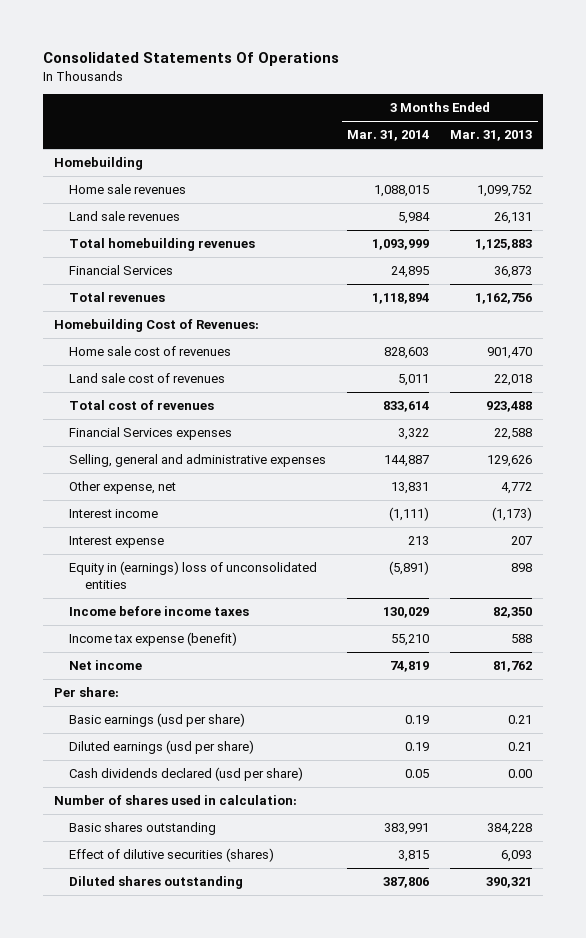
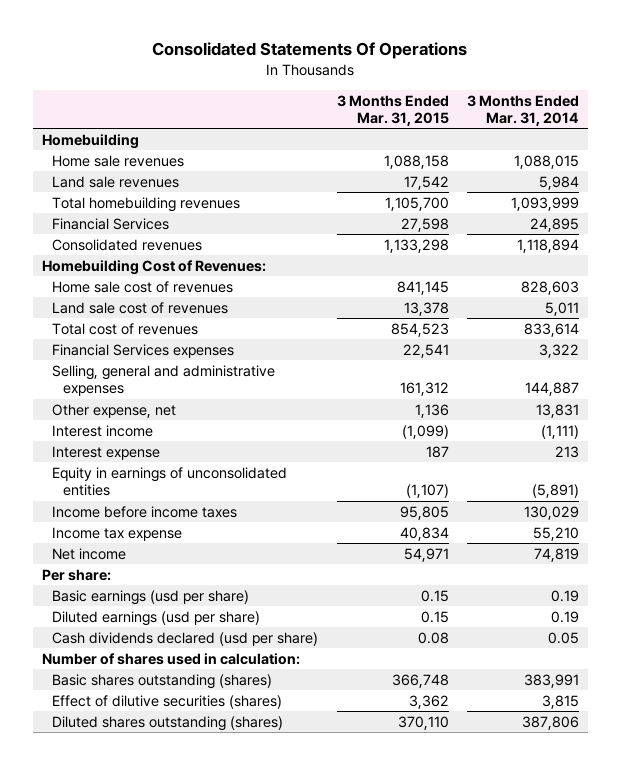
[450,130,533,142] Mar. 31, 2013 -> none
none -> [336,94,449,127] 3 Months Ended Mar. 31, 2015
[69,292,166,303] Total revenues -> [52,238,203,251] Consolidated revenues
[69,561,318,590] Equity in (earnings) loss of unconsolidated entities -> [52,466,288,497] Equity in earnings of unconsolidated entities
[69,632,238,647] Income tax expense (benefit) -> [52,526,183,541] Income tax expense
[69,822,217,836] Basic shares outstanding -> [52,673,273,689] Basic shares outstanding (shares)
[69,876,244,890] Diluted shares outstanding -> [52,715,284,731] Diluted shares outstanding (shares)

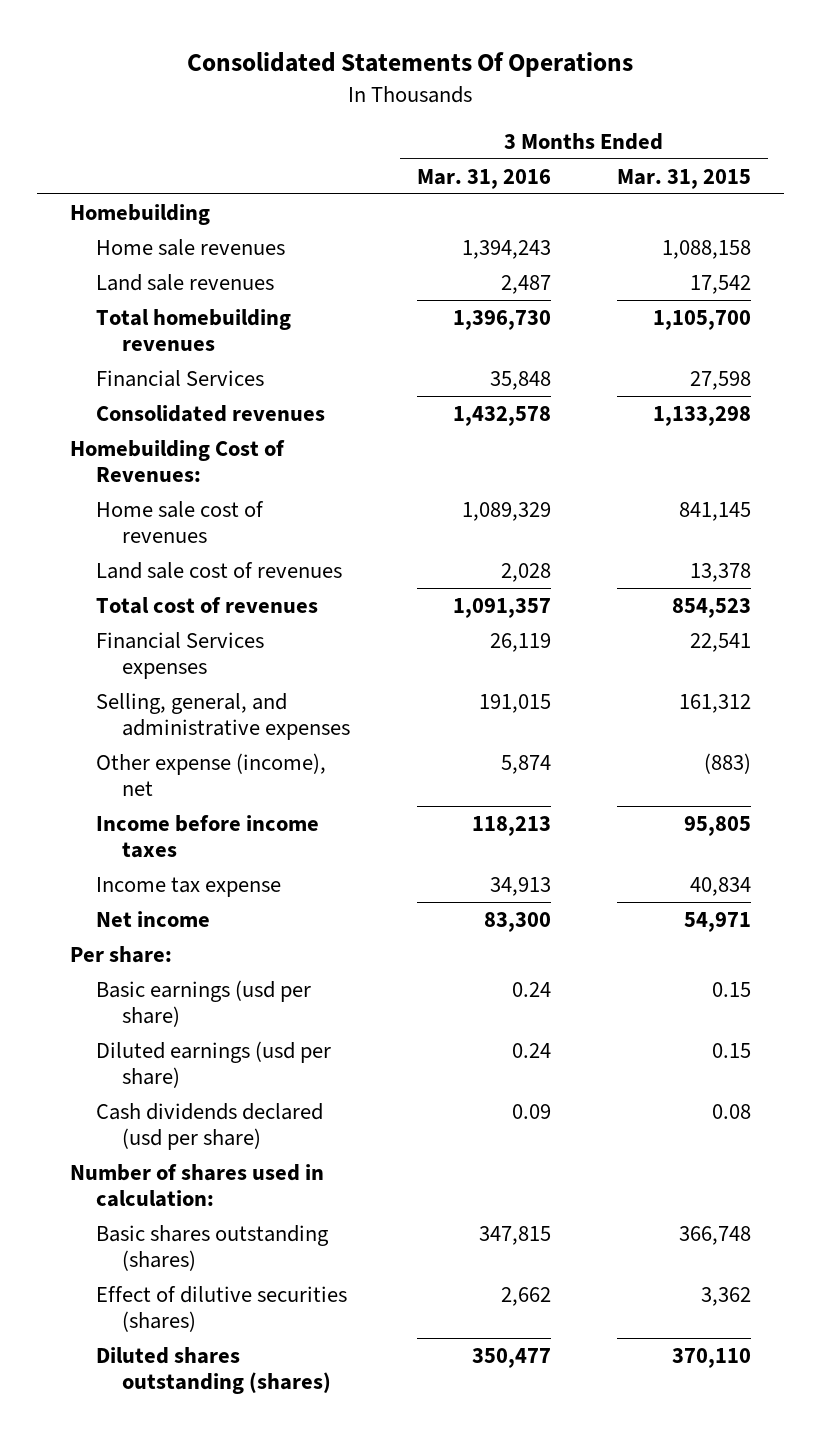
[467,94,580,127] 3 Months Ended Mar. 31, 2014 -> none
none -> [416,168,551,189] Mar. 31, 2016
[52,424,154,437] Interest income -> none
[52,445,161,460] Interest expense -> none
[52,466,288,497] Equity in earnings of unconsolidated entities -> none
[52,364,276,397] Selling, general and administrative expenses -> [96,692,351,741] Selling, general, and administrative expenses
[52,403,177,418] Other expense, net -> [96,752,327,797] Other expense (income), net
[414,403,449,418] 1,136 -> [704,752,752,774] (883)

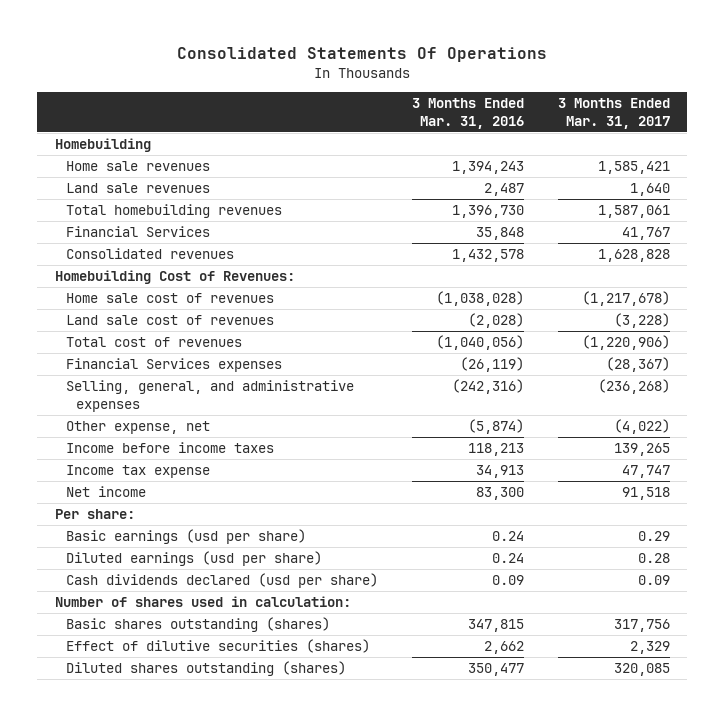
[617,168,752,189] Mar. 31, 2015 -> none
none -> [558,97,671,129] 3 Months Ended Mar. 31, 2017
[461,501,551,521] 1,089,329 -> [435,291,524,307] (1,038,028)
[500,562,551,582] 2,028 -> [467,313,524,329] (2,028)
[452,597,551,618] 1,091,357 -> [435,335,524,351] (1,040,056)
[489,632,551,652] 26,119 -> [459,357,524,373] (26,119)
[478,693,551,713] 191,015 -> [451,379,524,395] (242,316)
[96,752,327,797] Other expense (income), net -> [65,421,210,435] Other expense, net
[500,754,551,774] 5,874 -> [467,419,524,435] (5,874)

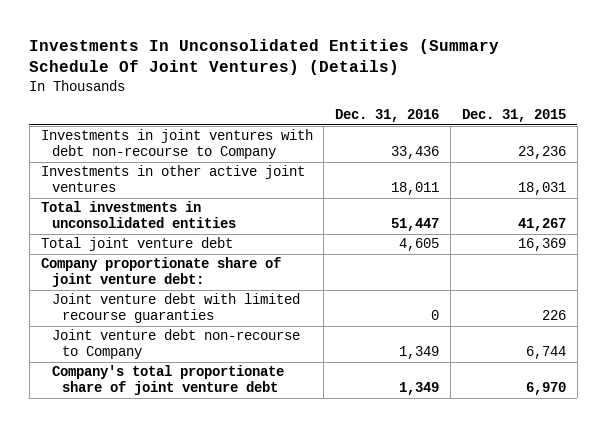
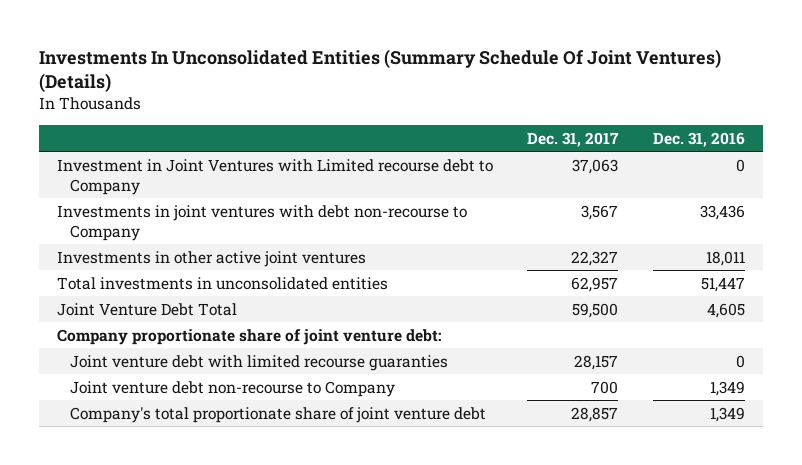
[461,109,566,123] Dec. 31, 2015 -> none
none -> [527,131,620,147] Dec. 31, 2017
none -> [56,158,493,195] Investment in Joint Ventures with Limited recourse debt to Company
[40,237,233,252] Total joint venture debt -> [56,302,237,316] Joint Venture Debt Total

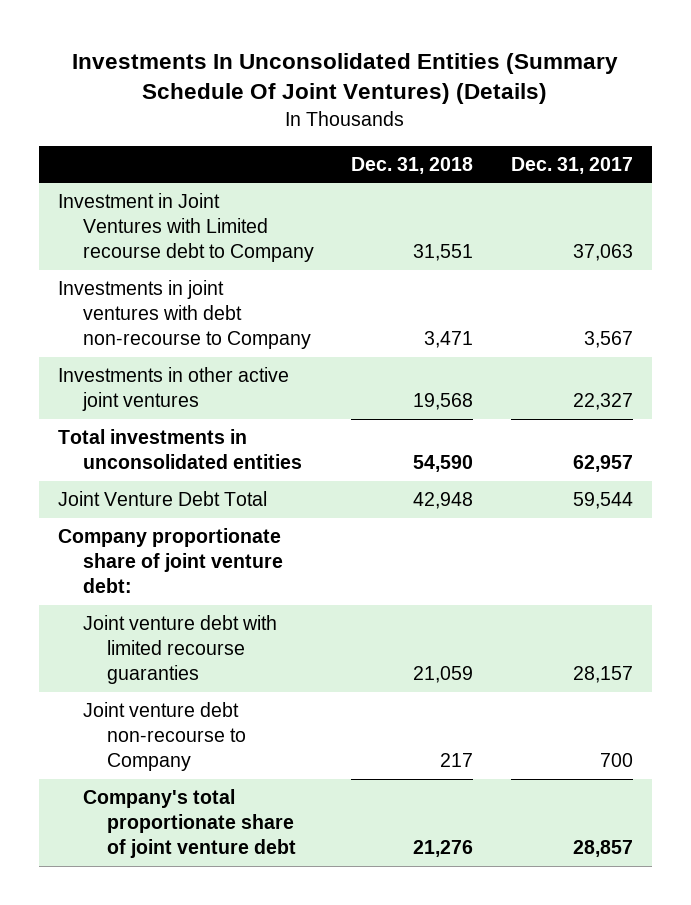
[653,131,746,147] Dec. 31, 2016 -> none
none -> [351,156,474,174] Dec. 31, 2018
[572,302,619,318] 59,500 -> [573,492,634,510] 59,544

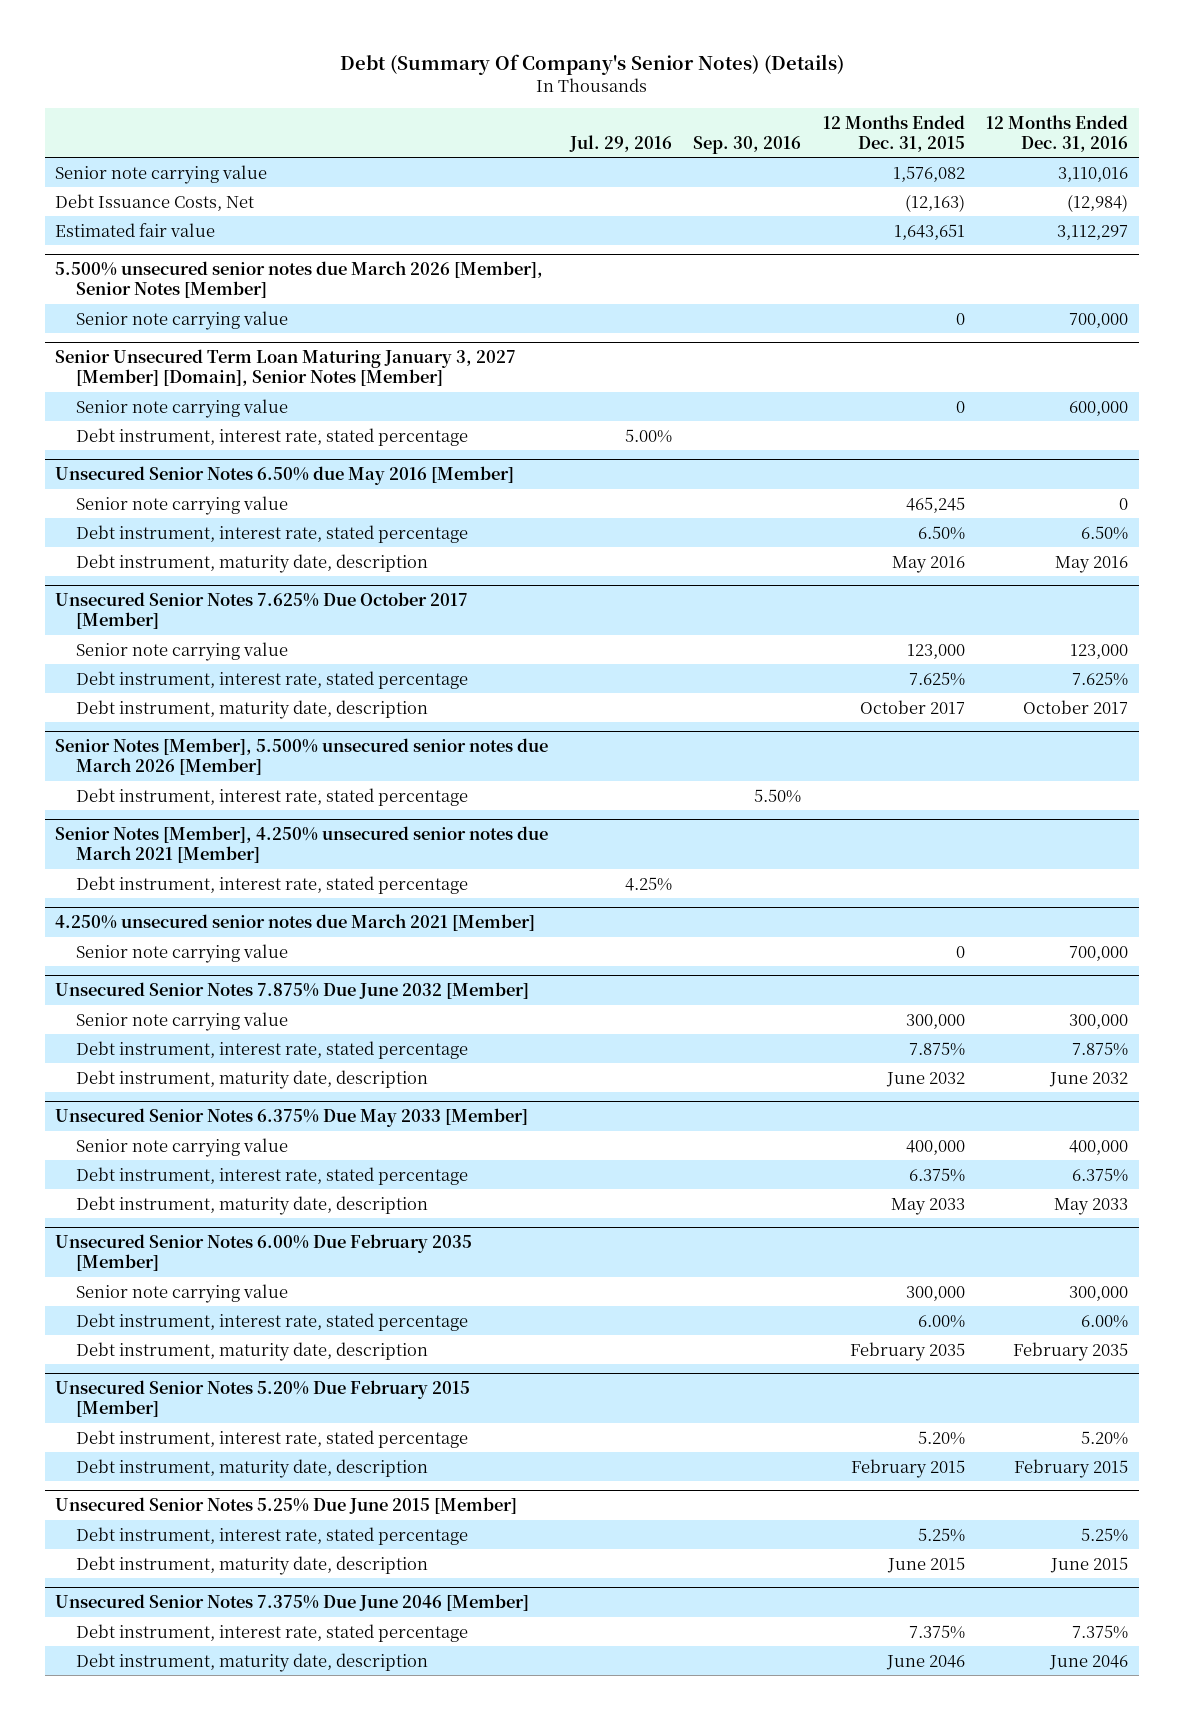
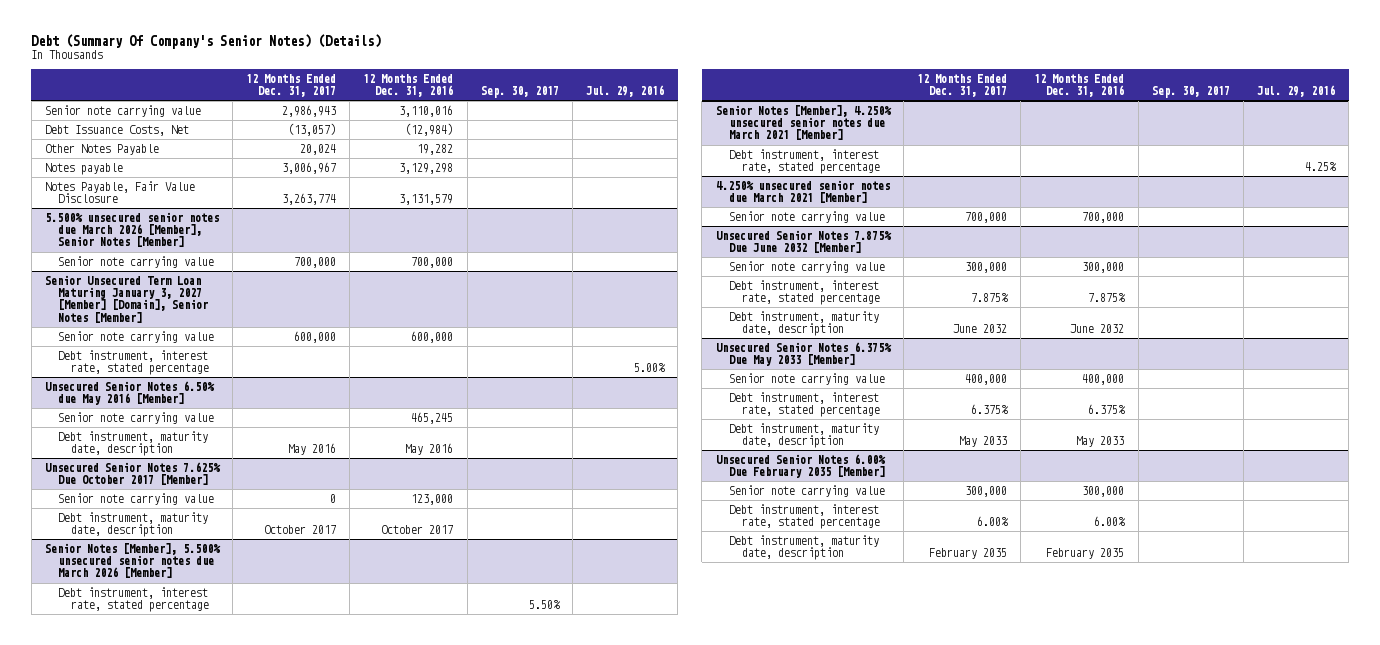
[693,135,802,154] Sep. 30, 2016 -> none
[822,114,965,152] 12 Months Ended Dec. 31, 2015 -> none
none -> [246,73,337,97] 12 Months Ended Dec. 31, 2017
none -> [480,85,559,98] Sep. 30, 2017
[55,222,216,237] Estimated fair value -> none
none -> [44,144,159,156] Other Notes Payable
none -> [44,163,123,176] Notes payable
none -> [44,181,195,204] Notes Payable, Fair Value Disclosure
[75,524,468,543] Debt instrument, interest rate, stated percentage -> none
[1119,497,1129,510] 0 -> [411,412,454,425] 465,245
[75,670,468,689] Debt instrument, interest rate, stated percentage -> none
[55,1380,471,1418] Unsecured Senior Notes 5.20% Due February 2015 [Member] -> none
[75,1429,468,1448] Debt instrument, interest rate, stated percentage -> none
[75,1458,428,1478] Debt instrument, maturity date, description -> none
[55,1497,518,1515] Unsecured Senior Notes 5.25% Due June 2015 [Member] -> none
[75,1526,468,1545] Debt instrument, interest rate, stated percentage -> none
[75,1555,428,1575] Debt instrument, maturity date, description -> none
[55,1594,530,1612] Unsecured Senior Notes 7.375% Due June 2046 [Member] -> none
[75,1623,468,1642] Debt instrument, interest rate, stated percentage -> none
[75,1652,428,1672] Debt instrument, maturity date, description -> none

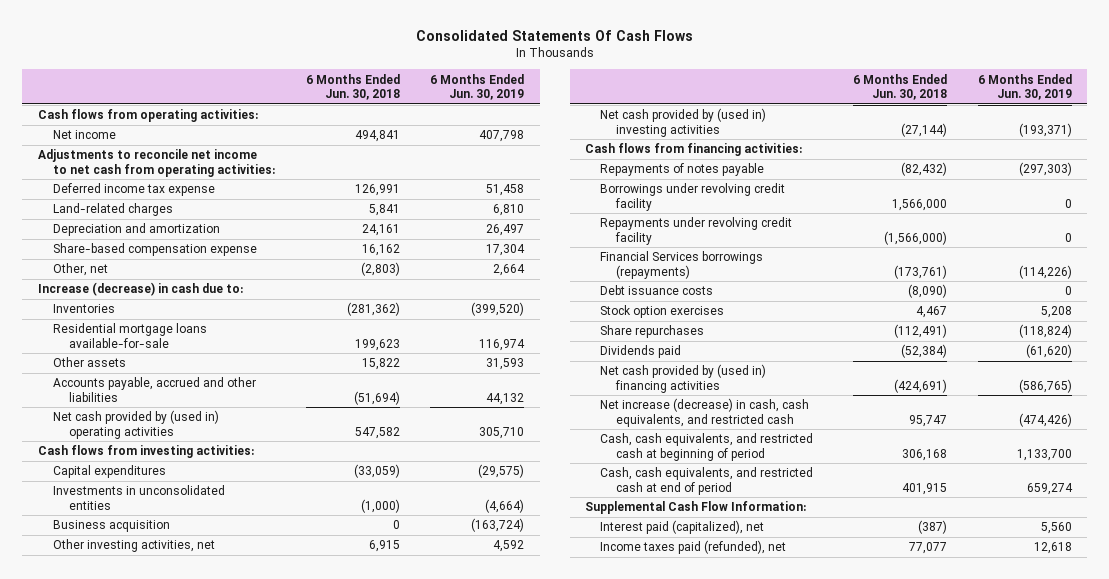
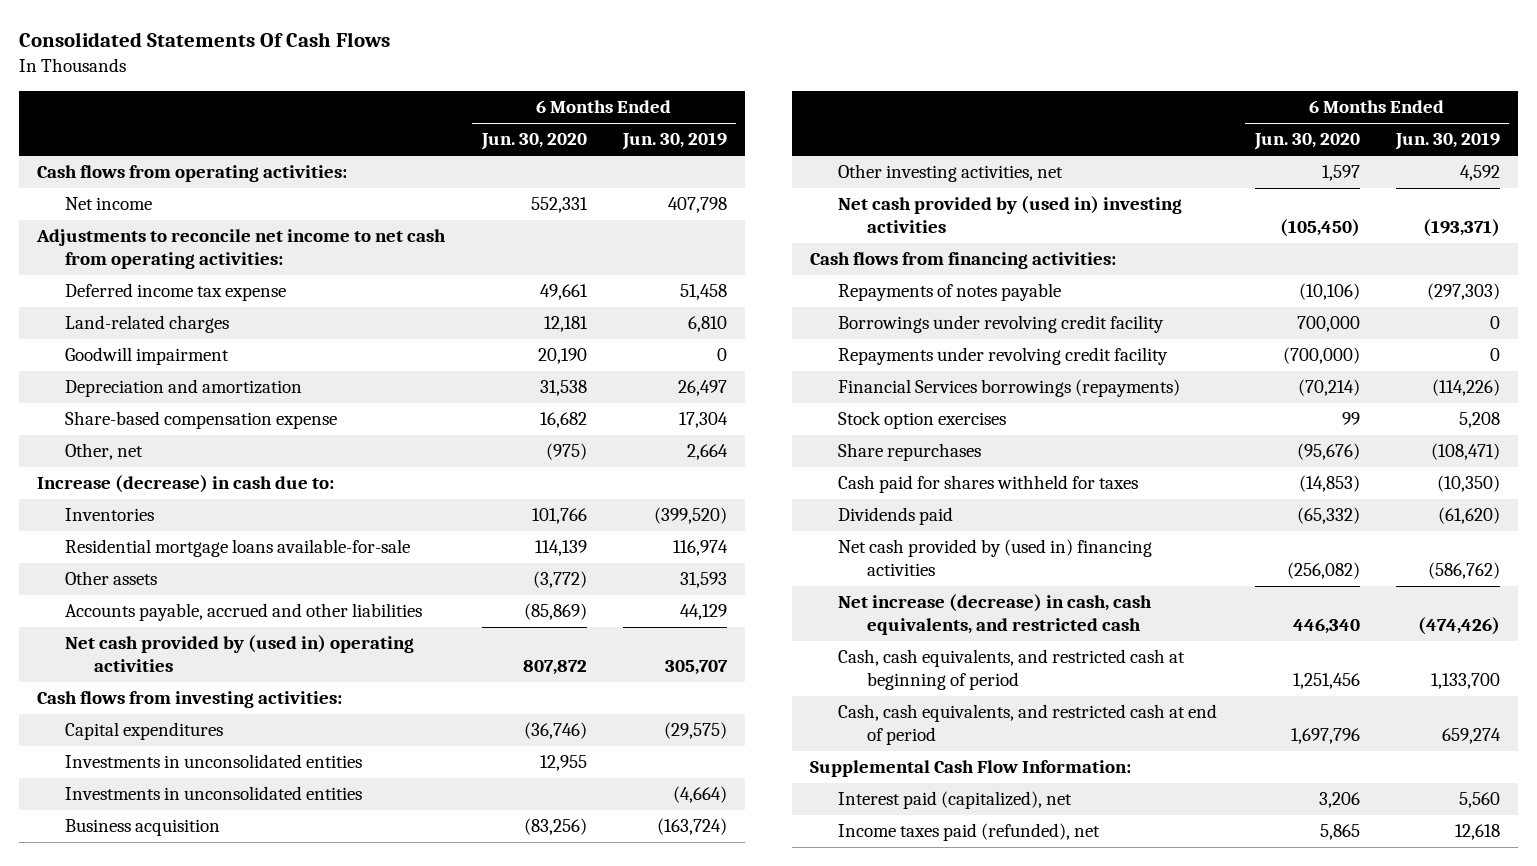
[305,73,400,100] 6 Months Ended Jun. 30, 2018 -> none
none -> [480,133,587,151] Jun. 30, 2020
none -> [65,347,230,366] Goodwill impairment
[486,392,525,405] 44,132 -> [680,604,728,621] 44,129
[479,426,525,439] 305,710 -> [665,660,729,676] 305,707
none -> [65,754,363,769] Investments in unconsolidated entities
[600,285,714,296] Debt issuance costs -> none
[1018,324,1072,339] (118,824) -> [1431,443,1501,461] (108,471)
none -> [838,475,1139,494] Cash paid for shares withheld for taxes
[1018,378,1072,393] (586,765) -> [1428,562,1501,580] (586,762)

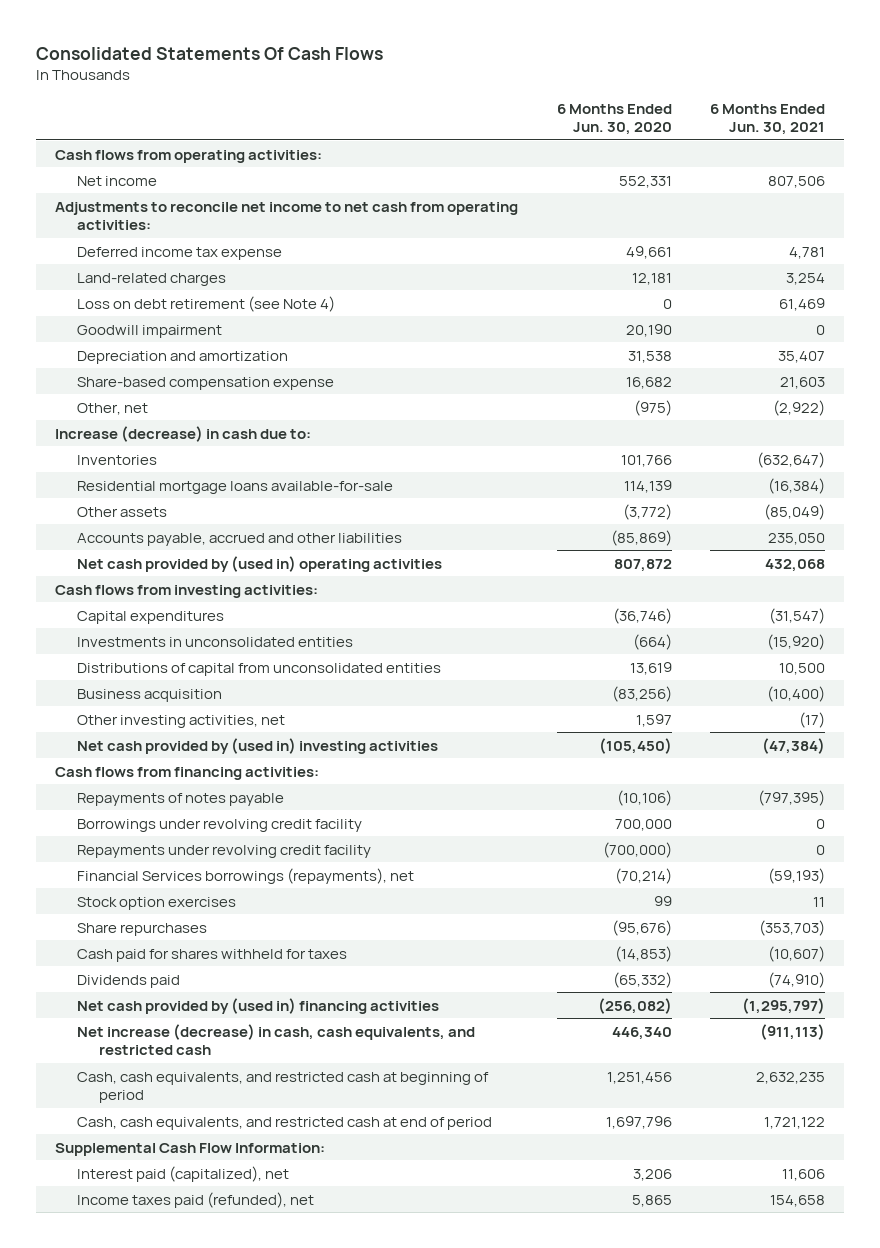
[622,132,728,151] Jun. 30, 2019 -> none
none -> [709,104,825,136] 6 Months Ended Jun. 30, 2021
none -> [77,295,336,312] Loss on debt retirement (see Note 4)
[65,786,363,801] Investments in unconsolidated entities -> none
[539,755,587,772] 12,955 -> [632,633,672,650] (664)
none -> [77,662,442,676] Distributions of capital from unconsolidated entities
[838,379,1181,398] Financial Services borrowings (repayments) -> [77,867,415,884] Financial Services borrowings (repayments), net

